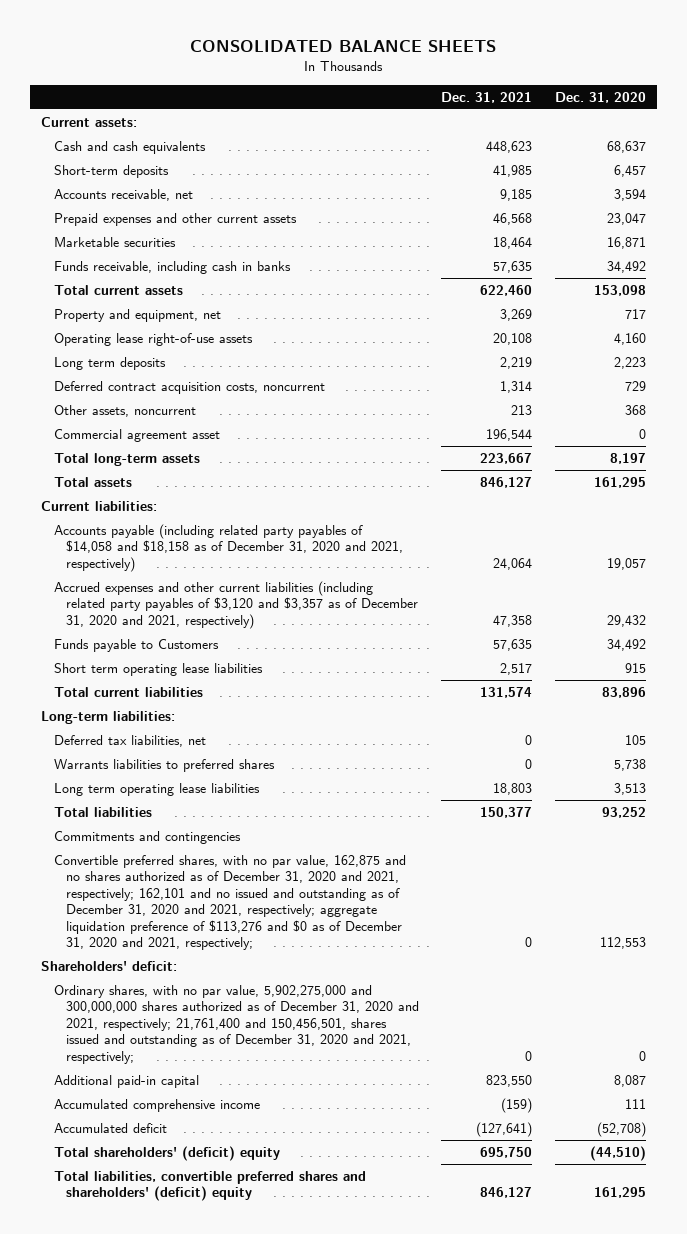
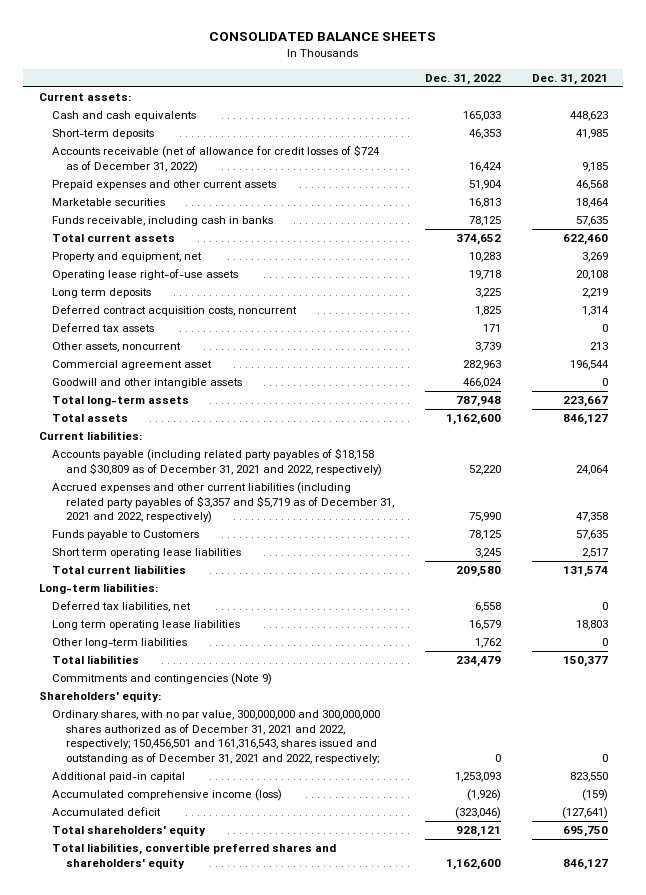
[554,91,646,103] Dec. 31, 2020 -> none
none -> [424,73,501,85] Dec. 31, 2022
[53,188,193,201] Accounts receivable, net -> [52,145,381,173] Accounts receivable (net of allowance for credit losses of $724 as of December 31, 2022)
none -> [52,323,155,333] Deferred tax assets
none -> [52,378,243,389] Goodwill and other intangible assets
[53,523,404,572] Accounts payable (including related party payables of $14,058 and $18,158 as of December 31, 2020 and 2021, respectively) -> [52,448,383,476] Accounts payable (including related party payables of $18,158 and $30,809 as of December 31, 2021 and 2022, respectively)
[53,580,419,629] Accrued expenses and other current liabilities (including related party payables of $3,120 and $3,357 as of December 31, 2020 and 2021, respectively) -> [52,482,395,524] Accrued expenses and other current liabilities (including related party payables of $3,357 and $5,719 as of December 31, 2021 and 2022, respectively)
[53,758,275,772] Warrants liabilities to preferred shares -> none
none -> [52,638,188,649] Other long-term liabilities
[53,854,406,951] Convertible preferred shares, with no par value, 162,875 and no shares authorized as of December 31, 2020 and 2021, respectively; 162,101 and no issued and outstanding as of December 31, 2020 and 2021, respectively; aggregate liquidation preference of $113,276 and $0 as of December 31, 2020 and 2021, respectively; -> none
[53,830,241,844] Commitments and contingencies -> [52,673,273,686] Commitments and contingencies (Note 9)
[41,960,178,971] Shareholders' deficit: -> [38,691,161,703] Shareholders' equity:
[53,984,420,1064] Ordinary shares, with no par value, 5,902,275,000 and 300,000,000 shares authorized as of December 31, 2020 and 2021, respectively; 21,761,400 and 150,456,501, shares issued and outstanding as of December 31, 2020 and 2021, respectively; -> [52,710,381,764] Ordinary shares, with no par value, 300,000,000 and 300,000,000 shares authorized as of December 31, 2021 and 2022, respectively; 150,456,501 and 161,316,543, shares issued and outstanding as of December 31, 2021 and 2022, respectively;
[53,1098,260,1112] Accumulated comprehensive income -> [52,789,283,802] Accumulated comprehensive income (loss)
[53,1145,280,1161] Total shareholders' (deficit) equity -> [52,825,207,837] Total shareholders' equity
[53,1170,366,1202] Total liabilities, convertible preferred shares and shareholders' (deficit) equity -> [52,843,337,869] Total liabilities, convertible preferred shares and shareholders' equity

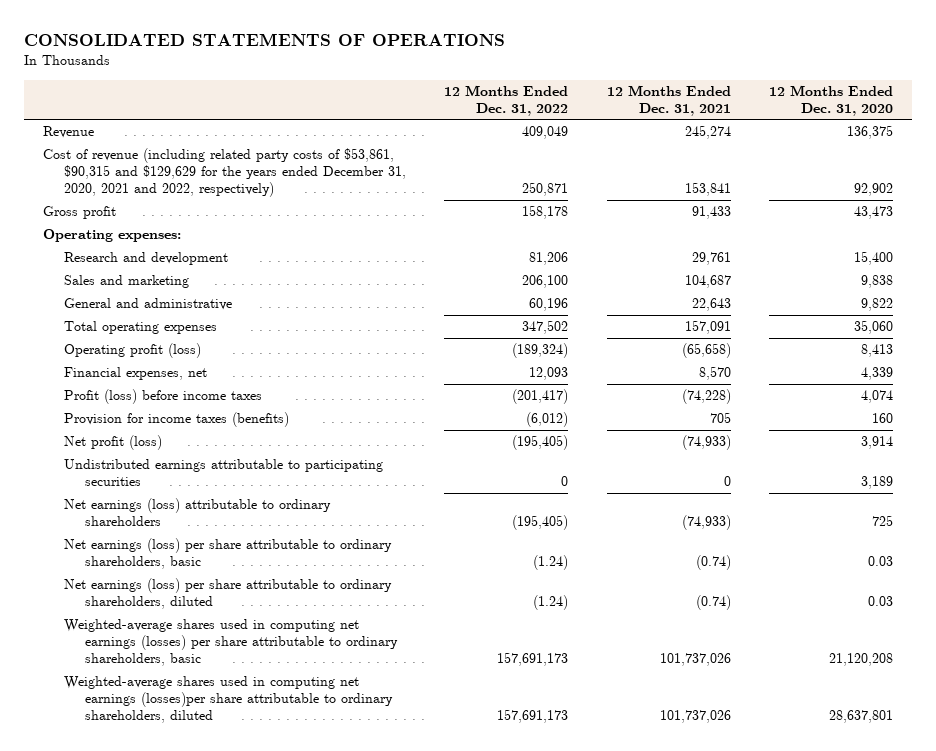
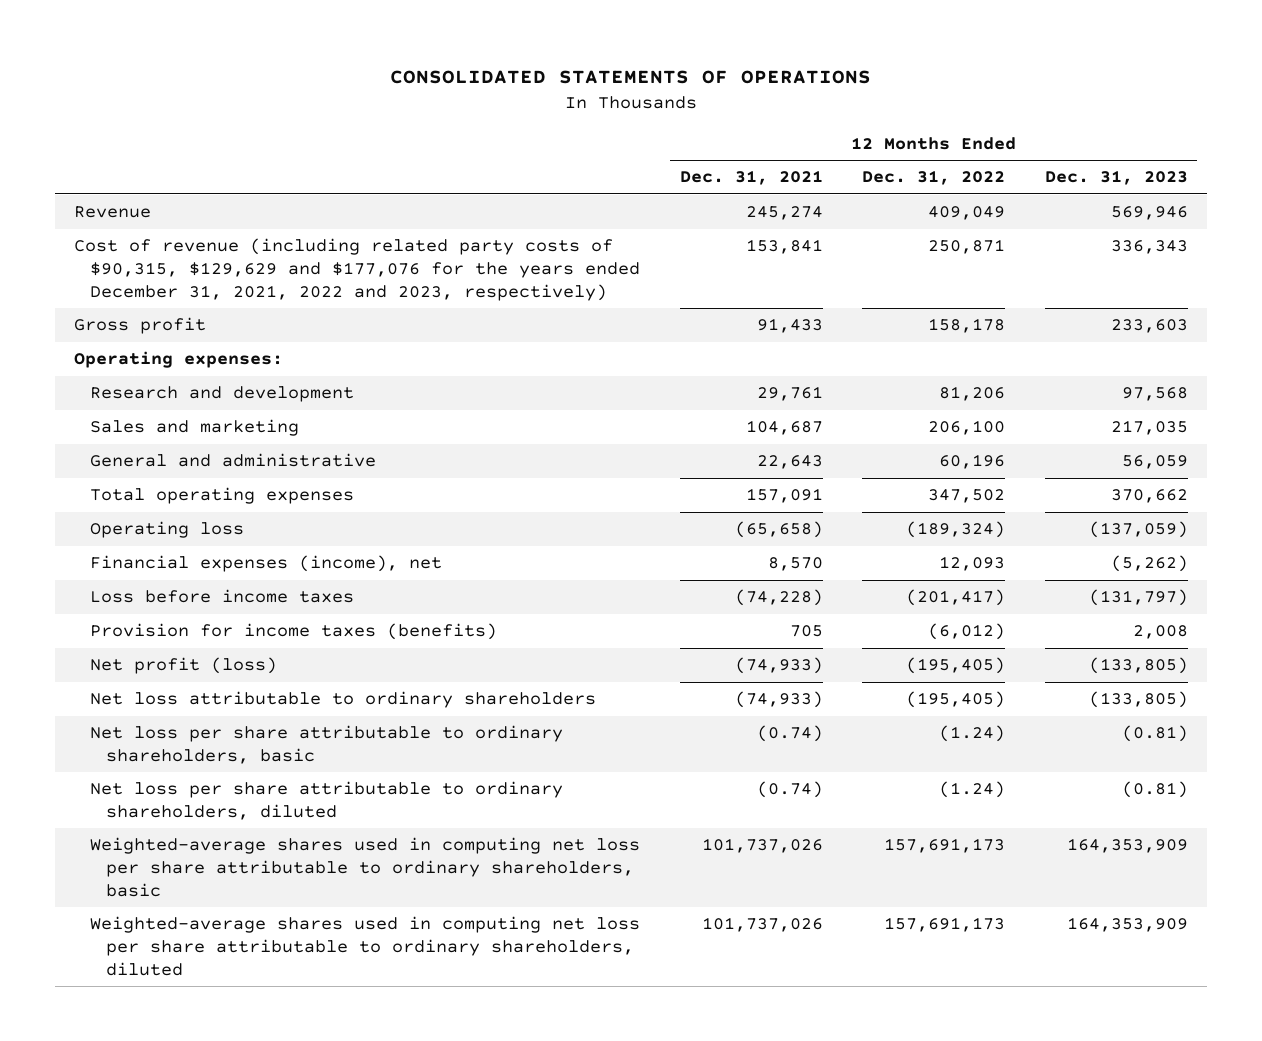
[769,84,894,116] 12 Months Ended Dec. 31, 2020 -> none
none -> [1044,170,1188,186] Dec. 31, 2023
[43,148,407,198] Cost of revenue (including related party costs of $53,861, $90,315 and $129,629 for the years ended December 31, 2020, 2021 and 2022, respectively) -> [74,238,641,301] Cost of revenue (including related party costs of $90,315, $129,629 and $177,076 for the years ended December 31, 2021, 2022 and 2023, respectively)
[64,343,202,359] Operating profit (loss) -> [90,521,245,539] Operating loss
[64,367,208,381] Financial expenses, net -> [90,555,443,573] Financial expenses (income), net
[64,389,263,405] Profit (loss) before income taxes -> [90,589,355,604] Loss before income taxes
[64,459,384,487] Undistributed earnings attributable to participating securities -> none
[64,498,332,527] Net earnings (loss) attributable to ordinary shareholders -> [90,691,597,709] Net loss attributable to ordinary shareholders
[64,538,393,570] Net earnings (loss) per share attributable to ordinary shareholders, basic -> [90,725,564,765] Net loss per share attributable to ordinary shareholders, basic
[64,578,393,610] Net earnings (loss) per share attributable to ordinary shareholders, diluted -> [90,781,564,821] Net loss per share attributable to ordinary shareholders, diluted
[64,619,398,667] Weighted-average shares used in computing net earnings (losses) per share attributable to ordinary shareholders, basic -> [90,837,641,897] Weighted-average shares used in computing net loss per share attributable to ordinary shareholders, basic
[64,676,393,724] Weighted-average shares used in computing net earnings (losses)per share attributable to ordinary shareholders, diluted -> [90,916,641,976] Weighted-average shares used in computing net loss per share attributable to ordinary shareholders, diluted

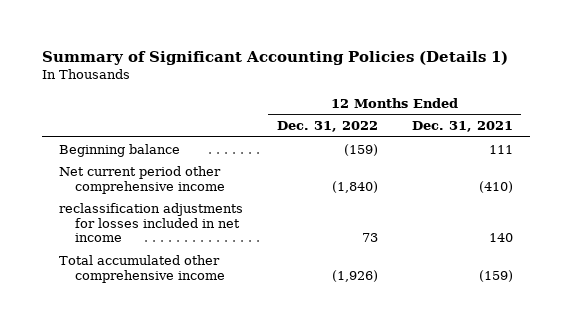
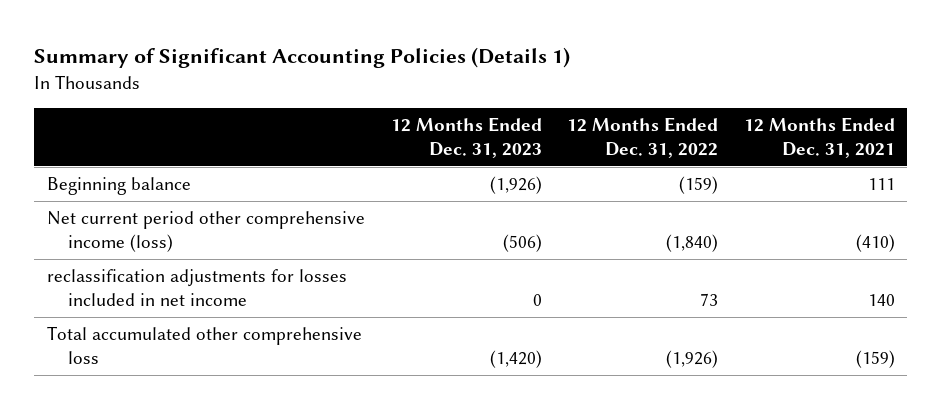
none -> [390,116,542,159] 12 Months Ended Dec. 31, 2023
[58,165,226,194] Net current period other comprehensive income -> [46,210,365,253] Net current period other comprehensive income (loss)
[58,254,226,283] Total accumulated other comprehensive income -> [46,325,362,365] Total accumulated other comprehensive loss

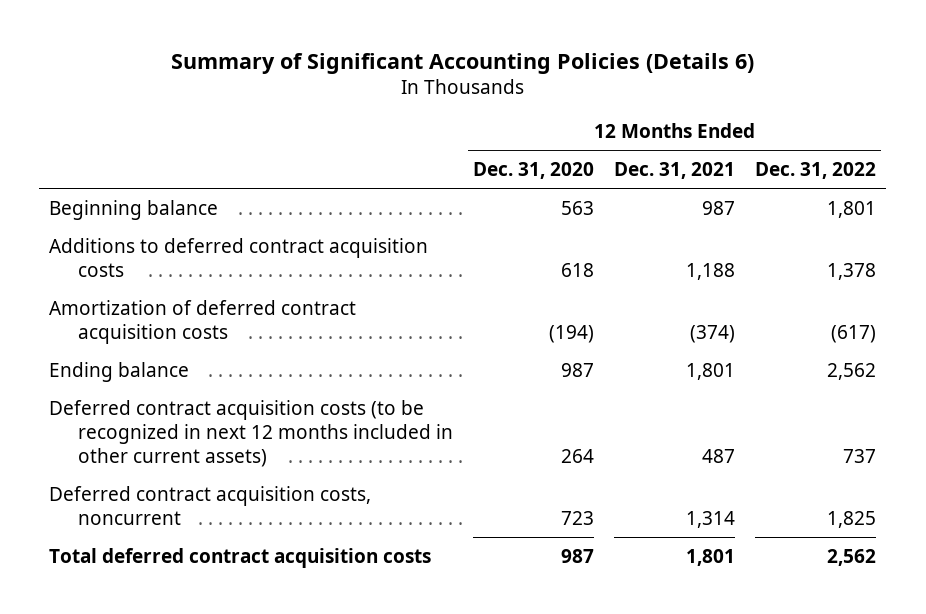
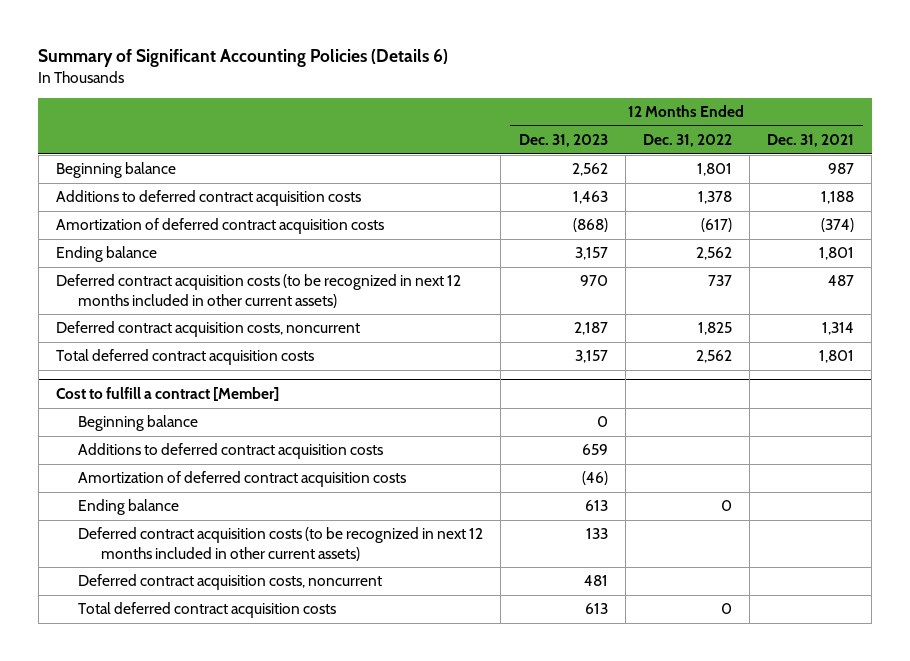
[473,162,595,180] Dec. 31, 2020 -> none
none -> [518,134,608,148] Dec. 31, 2023
none -> [55,387,279,402] Cost to fulfill a contract [Member]
none -> [78,415,199,432] Beginning balance
none -> [78,443,384,460] Additions to deferred contract acquisition costs
none -> [78,471,407,488] Amortization of deferred contract acquisition costs
none -> [78,499,180,516] Ending balance
none -> [78,527,484,561] Deferred contract acquisition costs (to be recognized in next 12 months included in other current assets)
none -> [78,574,383,591] Deferred contract acquisition costs, noncurrent
none -> [78,602,337,619] Total deferred contract acquisition costs

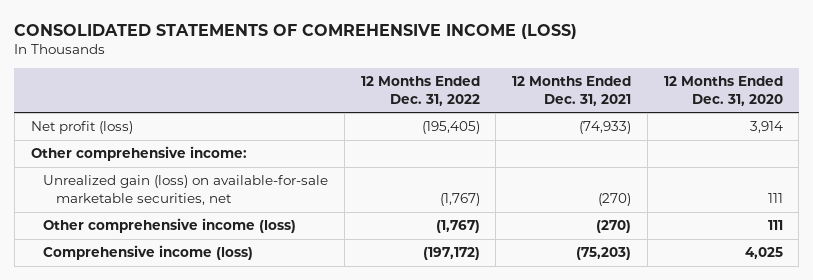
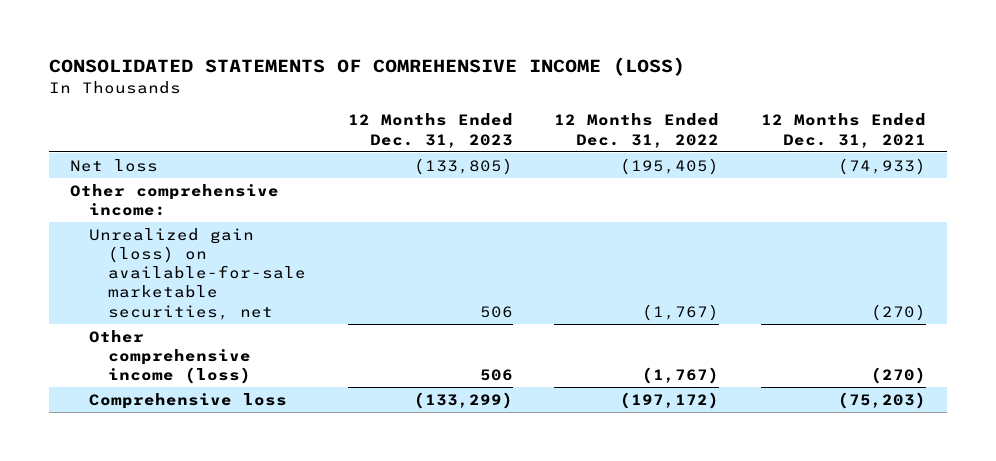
[663,76,783,106] 12 Months Ended Dec. 31, 2020 -> none
none -> [347,113,513,148] 12 Months Ended Dec. 31, 2023
[30,121,133,135] Net profit (loss) -> [69,158,158,172] Net loss
[43,245,254,261] Comprehensive income (loss) -> [88,392,287,409] Comprehensive loss

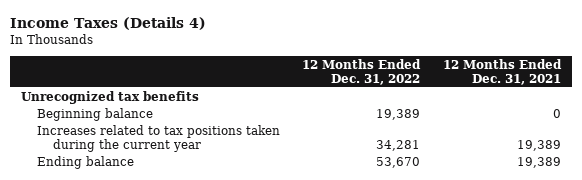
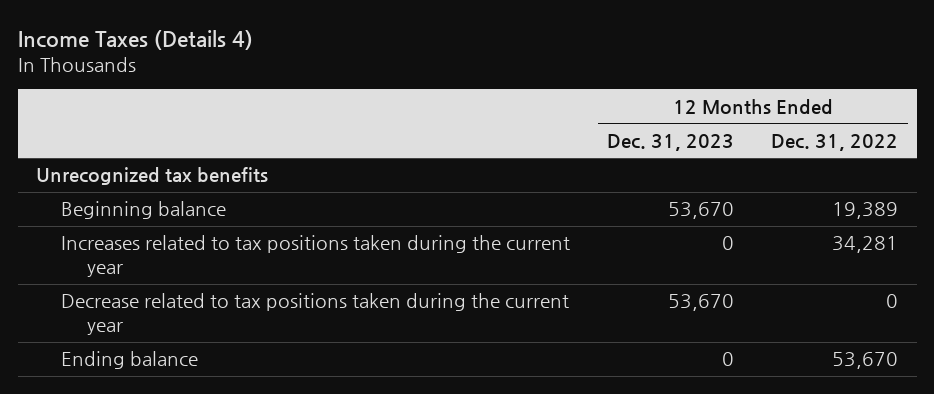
[442,58,562,85] 12 Months Ended Dec. 31, 2021 -> none
none -> [607,133,735,151] Dec. 31, 2023
none -> [61,293,570,336] Decrease related to tax positions taken during the current year

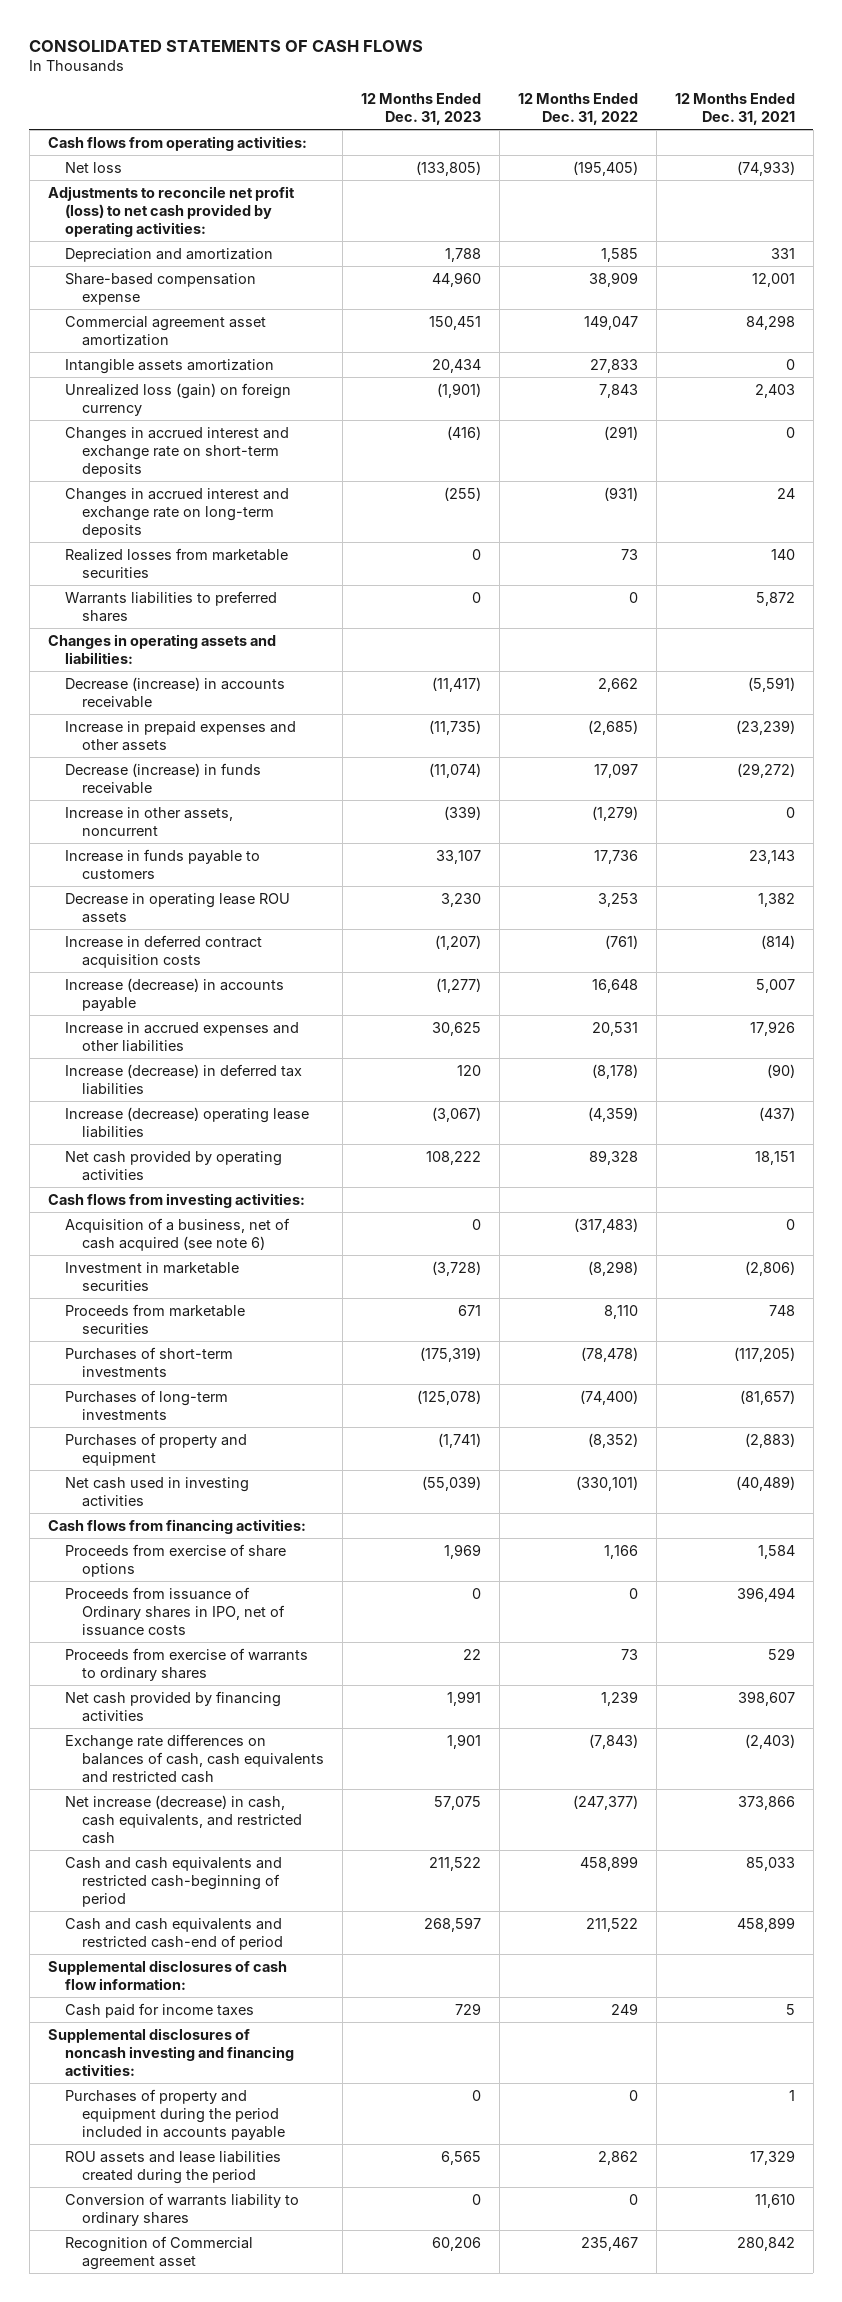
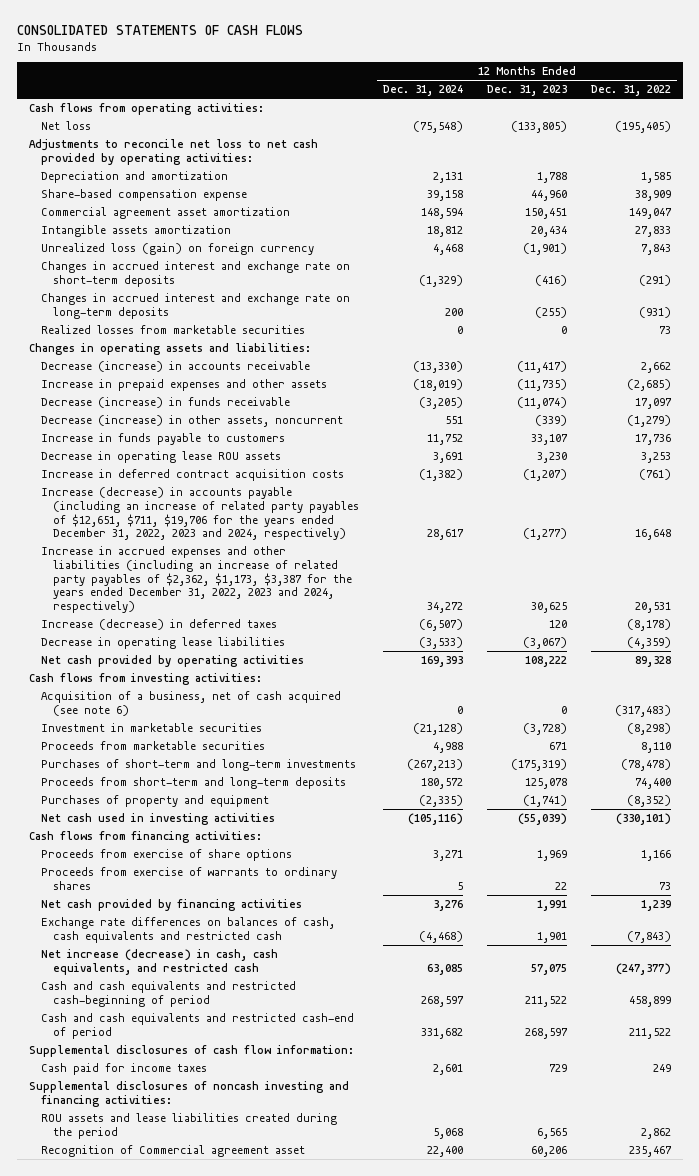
[674,92,795,125] 12 Months Ended Dec. 31, 2021 -> none
none -> [383,85,464,97] Dec. 31, 2024
[47,185,295,237] Adjustments to reconcile net profit (loss) to net cash provided by operating activities: -> [28,138,318,165] Adjustments to reconcile net loss to net cash provided by operating activities:
[64,590,277,622] Warrants liabilities to preferred shares -> none
[64,806,233,836] Increase in other assets, noncurrent -> [41,414,344,427] Decrease (increase) in other assets, noncurrent
[64,977,284,1011] Increase (decrease) in accounts payable -> [41,486,360,541] Increase (decrease) in accounts payable (including an increase of related party payables of $12,651, $711, $19,706 for the years ended December 31, 2022, 2023 and 2024, respectively)
[64,1021,299,1052] Increase in accrued expenses and other liabilities -> [41,545,353,614] Increase in accrued expenses and other liabilities (including an increase of related party payables of $2,362, $1,173, $3,387 for the years ended December 31, 2022, 2023 and 2024, respectively)
[64,1063,302,1095] Increase (decrease) in deferred tax liabilities -> [41,618,278,630] Increase (decrease) in deferred taxes
[64,1106,309,1138] Increase (decrease) operating lease liabilities -> [41,636,286,649] Decrease in operating lease liabilities
[64,1389,228,1420] Purchases of long-term investments -> none
[64,1346,233,1377] Purchases of short-term investments -> [41,758,357,771] Purchases of short-term and long-term investments
none -> [41,776,347,789] Proceeds from short-term and long-term deposits
[64,1586,285,1636] Proceeds from issuance of Ordinary shares in IPO, net of issuance costs -> none
[64,2088,285,2140] Purchases of property and equipment during the period included in accounts payable -> none
[64,2192,299,2226] Conversion of warrants liability to ordinary shares -> none

